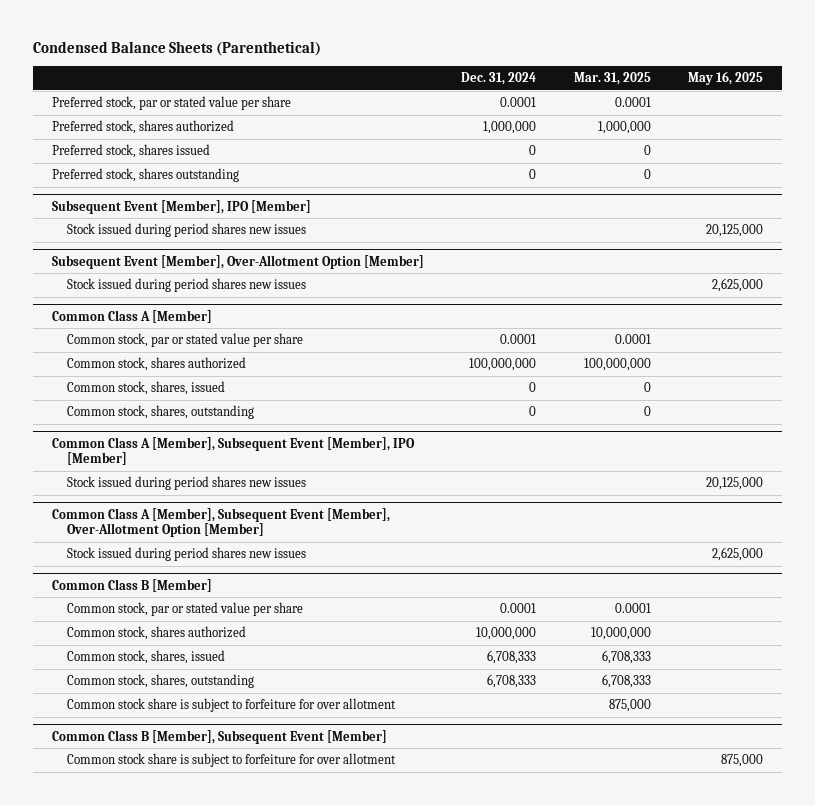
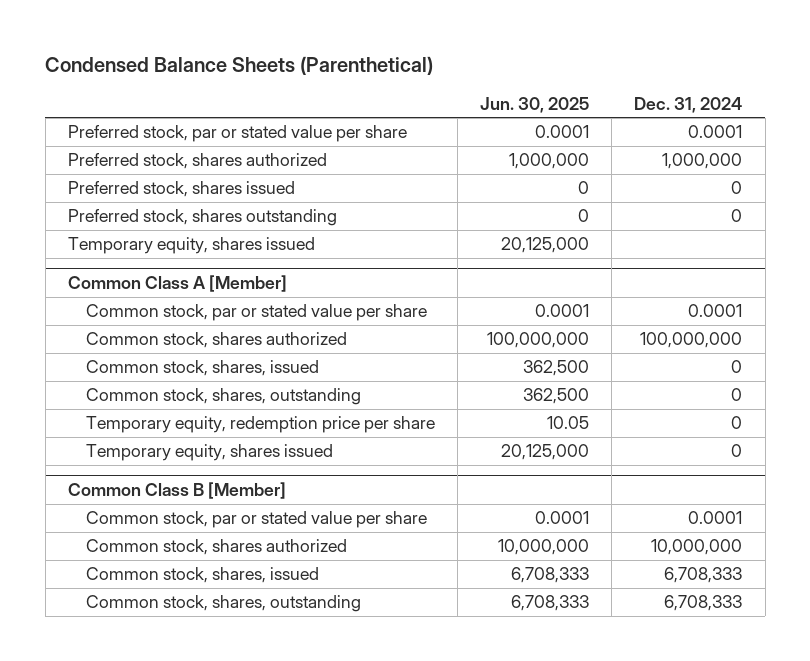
[573,72,651,86] Mar. 31, 2025 -> none
[688,71,764,86] May 16, 2025 -> none
none -> [480,96,590,113] Jun. 30, 2025
[51,199,311,214] Subsequent Event [Member], IPO [Member] -> none
[67,223,307,238] Stock issued during period shares new issues -> none
[51,254,424,269] Subsequent Event [Member], Over-Allotment Option [Member] -> none
[67,278,307,293] Stock issued during period shares new issues -> none
none -> [67,237,315,255] Temporary equity, shares issued
[51,436,415,466] Common Class A [Member], Subsequent Event [Member], IPO [Member] -> none
[67,476,307,491] Stock issued during period shares new issues -> none
[51,507,390,538] Common Class A [Member], Subsequent Event [Member], Over-Allotment Option [Member] -> none
[67,547,307,562] Stock issued during period shares new issues -> none
none -> [85,416,435,434] Temporary equity, redemption price per share
none -> [85,444,333,462] Temporary equity, shares issued
[67,698,397,713] Common stock share is subject to forfeiture for over allotment -> none
[51,729,387,744] Common Class B [Member], Subsequent Event [Member] -> none
[67,753,397,768] Common stock share is subject to forfeiture for over allotment -> none

